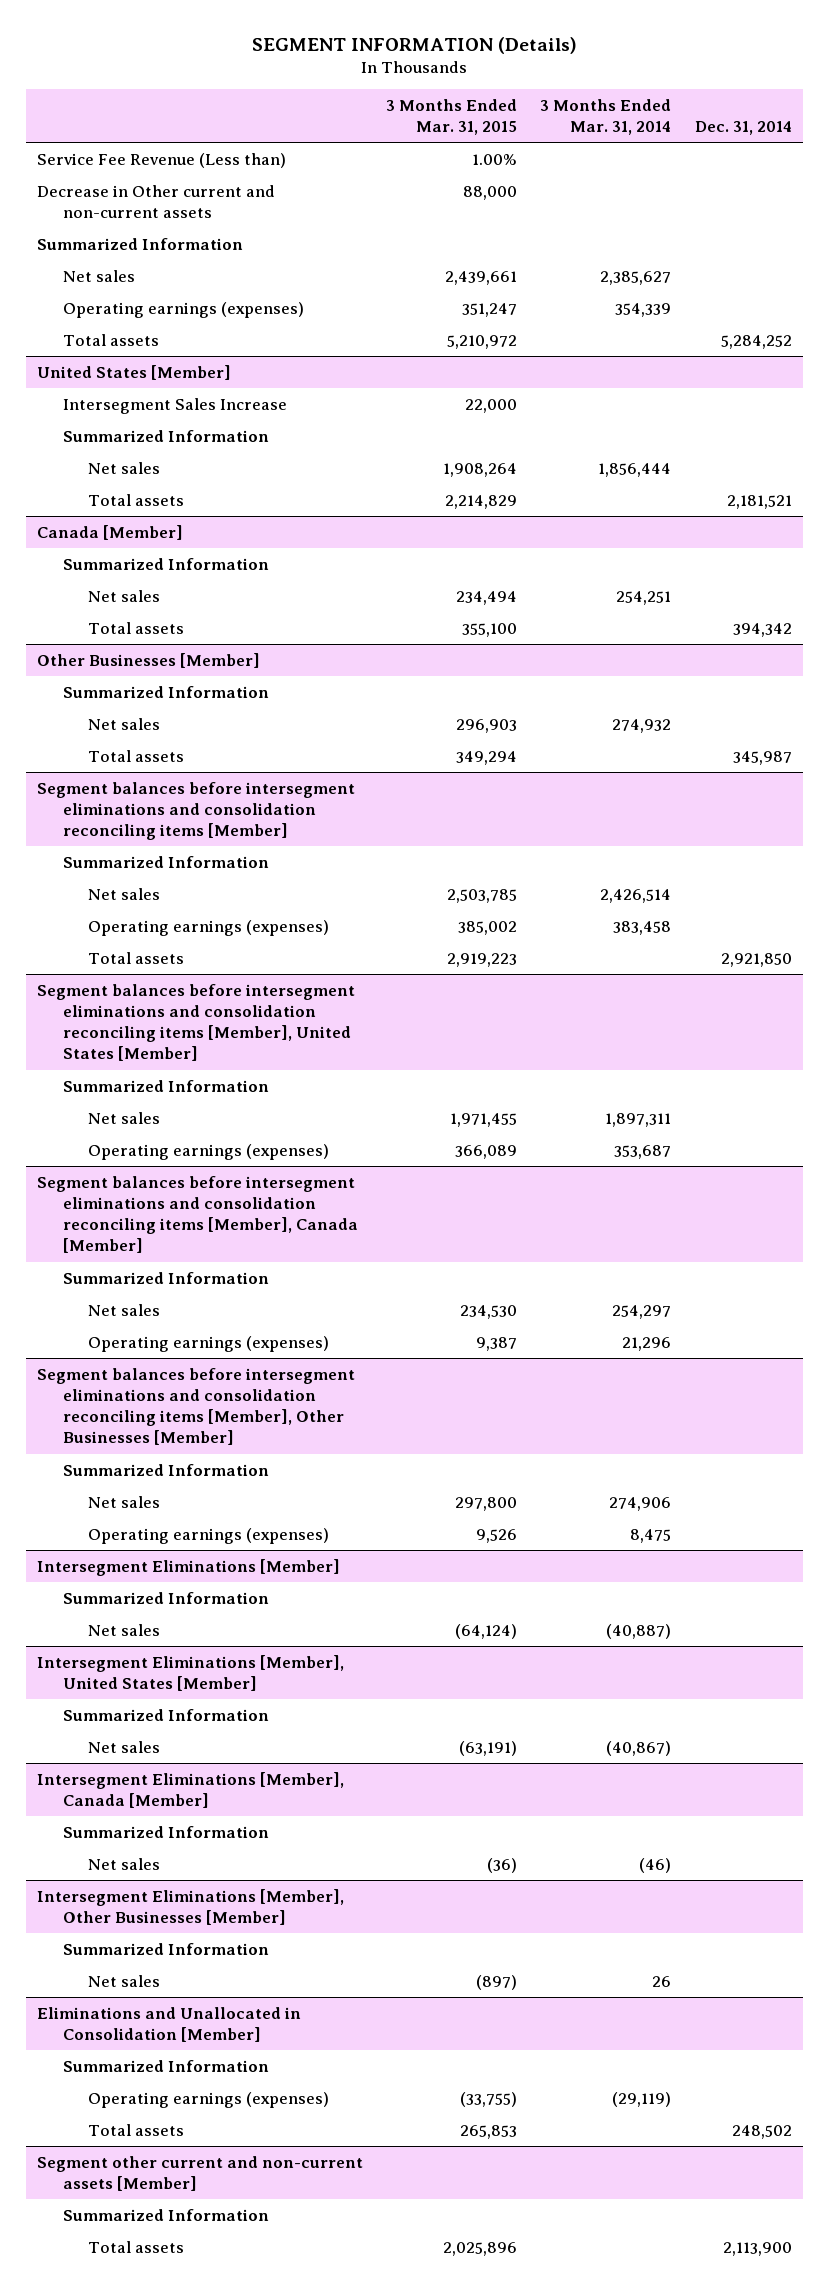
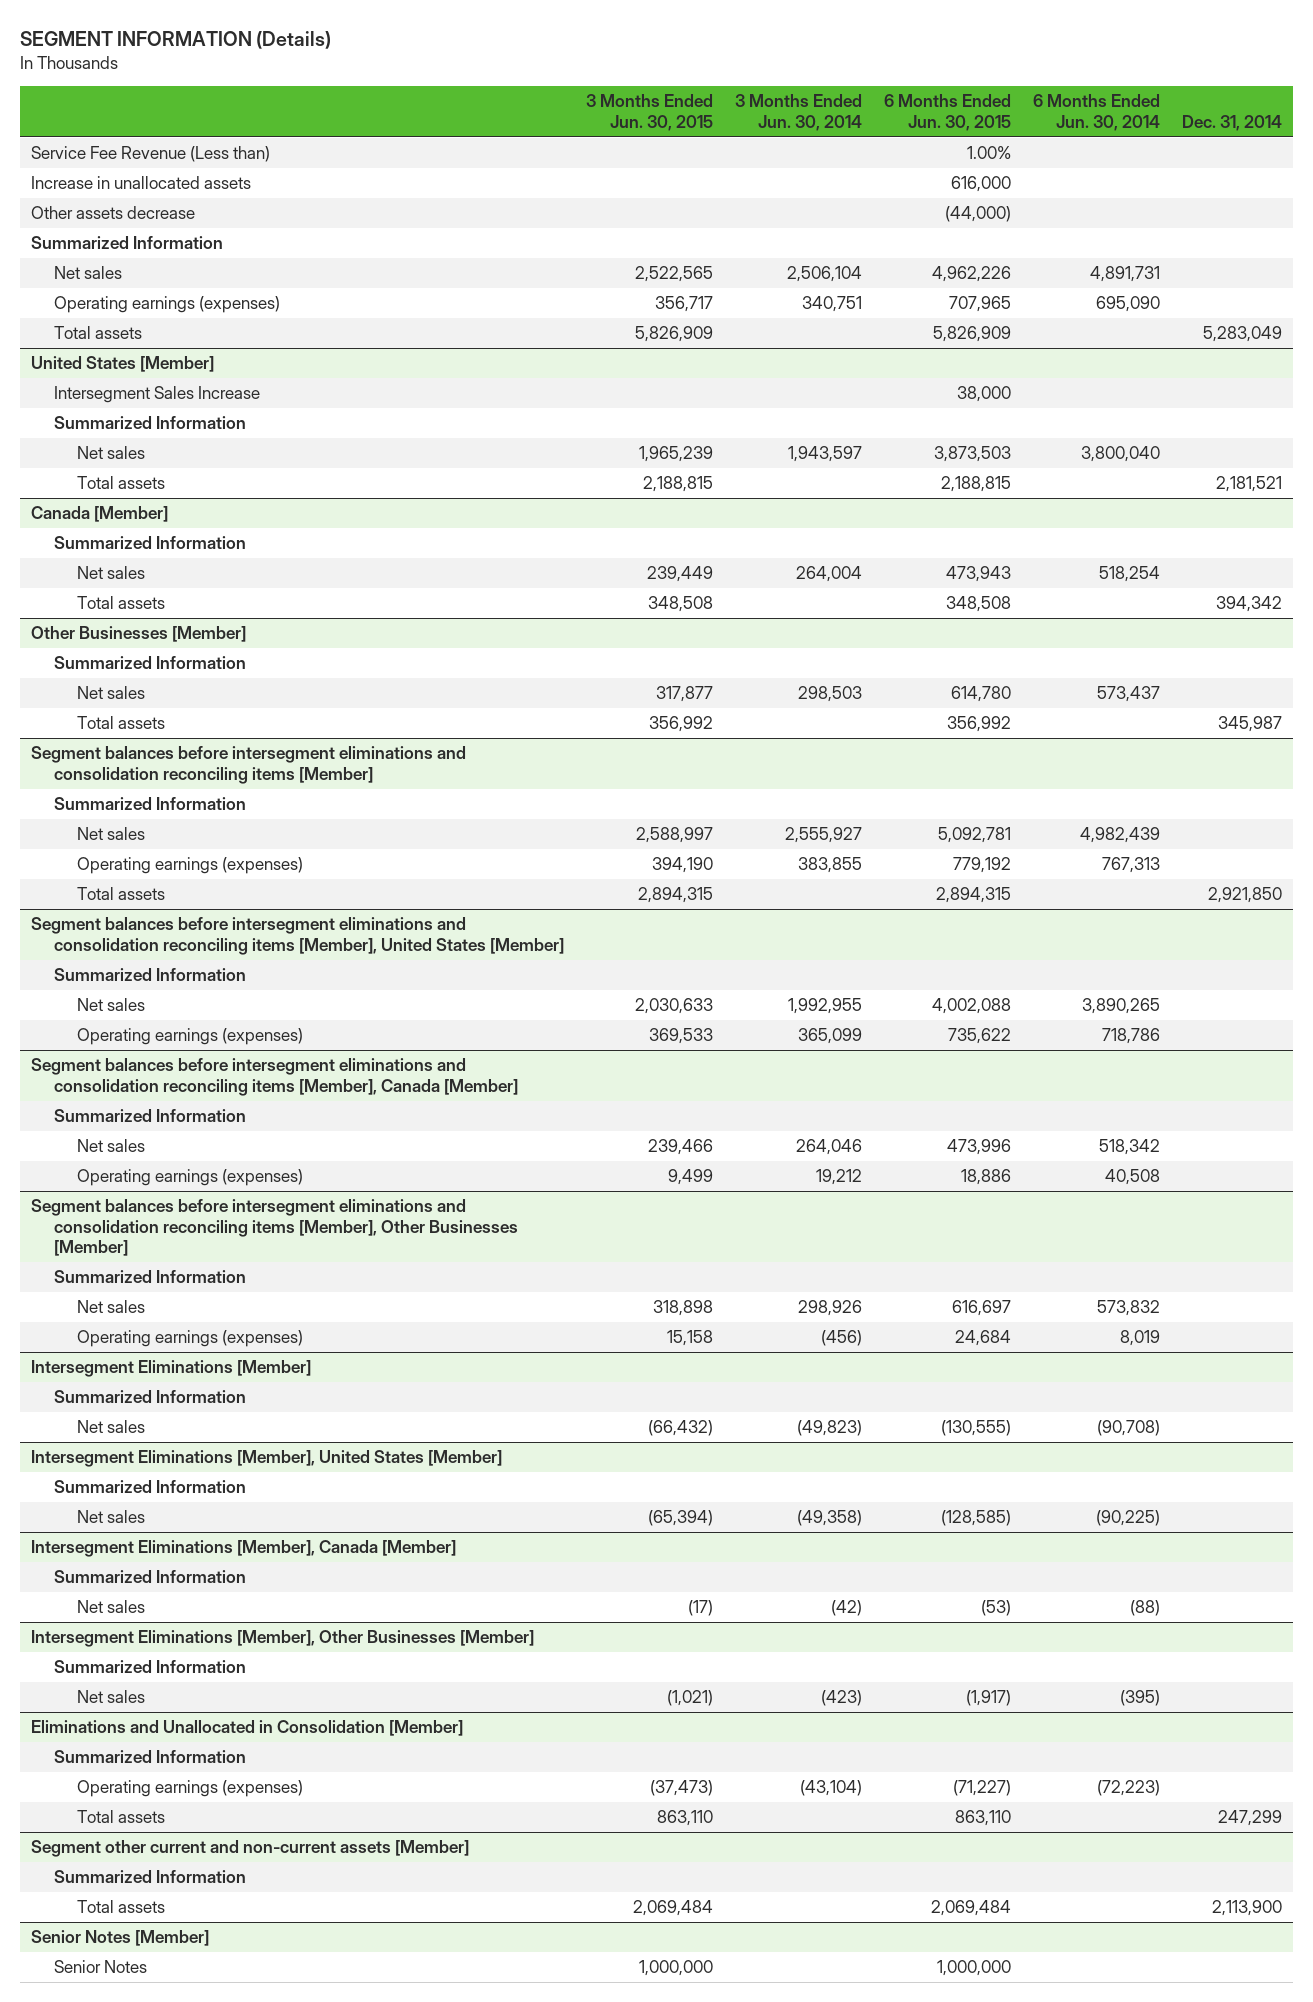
[386,98,518,136] 3 Months Ended Mar. 31, 2015 -> none
[540,98,672,136] 3 Months Ended Mar. 31, 2014 -> none
none -> [586,94,714,131] 3 Months Ended Jun. 30, 2015
none -> [734,94,862,131] 3 Months Ended Jun. 30, 2014
none -> [883,94,1011,131] 6 Months Ended Jun. 30, 2015
none -> [1032,94,1160,131] 6 Months Ended Jun. 30, 2014
none -> [31,176,252,190] Increase in unallocated assets
[37,184,276,218] Decrease in Other current and non-current assets -> [31,206,196,220] Other assets decrease
[720,334,792,349] 5,284,252 -> [1202,326,1282,343] 5,283,049
[731,2124,792,2139] 248,502 -> [1217,1810,1282,1827] 247,299
none -> [31,1930,210,1947] Senior Notes [Member]
none -> [54,1960,148,1974] Senior Notes

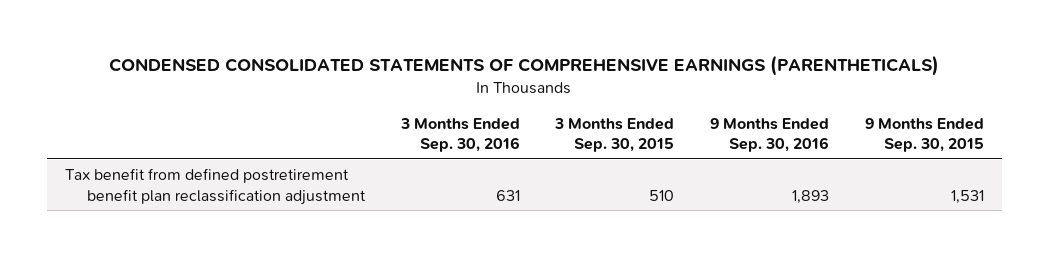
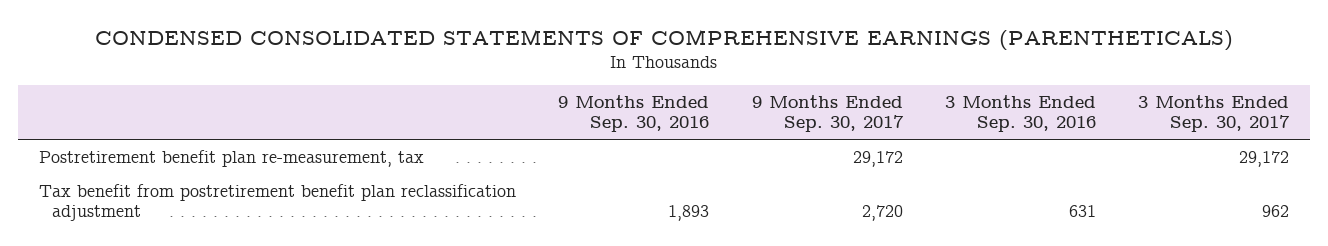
[554,117,675,153] 3 Months Ended Sep. 30, 2015 -> none
[864,117,984,153] 9 Months Ended Sep. 30, 2015 -> none
none -> [751,95,904,133] 9 Months Ended Sep. 30, 2017
none -> [1138,95,1291,133] 3 Months Ended Sep. 30, 2017
none -> [39,149,425,167] Postretirement benefit plan re-measurement, tax
[64,168,366,205] Tax benefit from defined postretirement benefit plan reclassification adjustment -> [39,183,517,222] Tax benefit from postretirement benefit plan reclassification adjustment

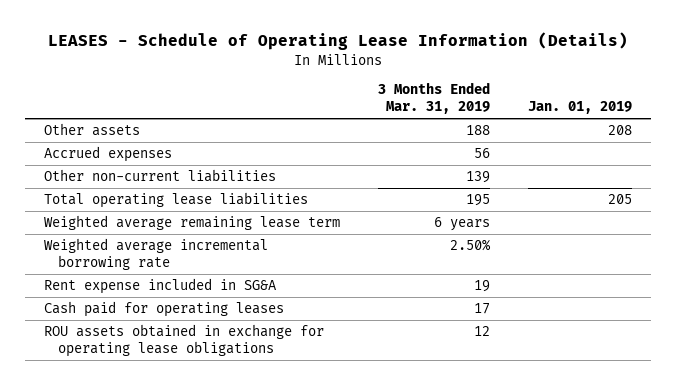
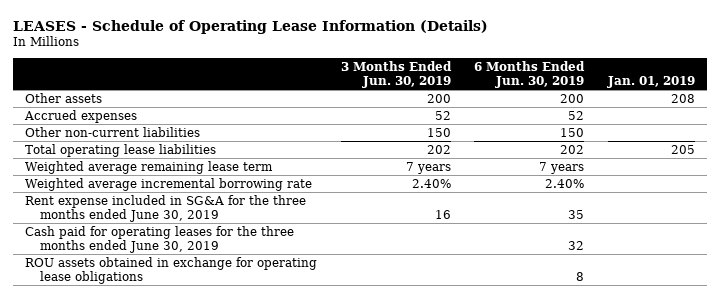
[378,82,491,115] 3 Months Ended Mar. 31, 2019 -> none
none -> [340,60,452,88] 3 Months Ended Jun. 30, 2019
none -> [474,60,586,88] 6 Months Ended Jun. 30, 2019
[44,278,278,295] Rent expense included in SG&A -> [24,194,306,222] Rent expense included in SG&A for the three months ended June 30, 2019
[44,301,285,318] Cash paid for operating leases -> [24,225,294,253] Cash paid for operating leases for the three months ended June 30, 2019

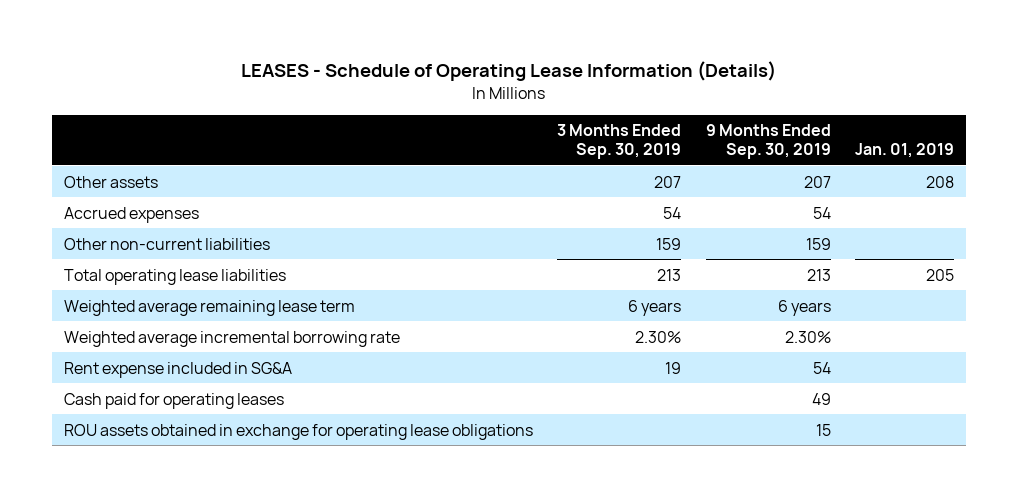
[340,60,452,88] 3 Months Ended Jun. 30, 2019 -> none
[474,60,586,88] 6 Months Ended Jun. 30, 2019 -> none
none -> [557,124,682,160] 3 Months Ended Sep. 30, 2019
none -> [705,124,831,160] 9 Months Ended Sep. 30, 2019
[24,194,306,222] Rent expense included in SG&A for the three months ended June 30, 2019 -> [64,361,293,378] Rent expense included in SG&A
[24,225,294,253] Cash paid for operating leases for the three months ended June 30, 2019 -> [64,392,285,409] Cash paid for operating leases

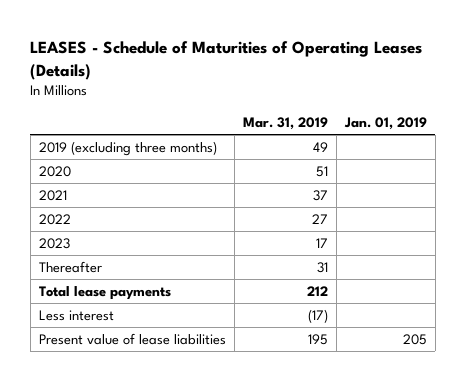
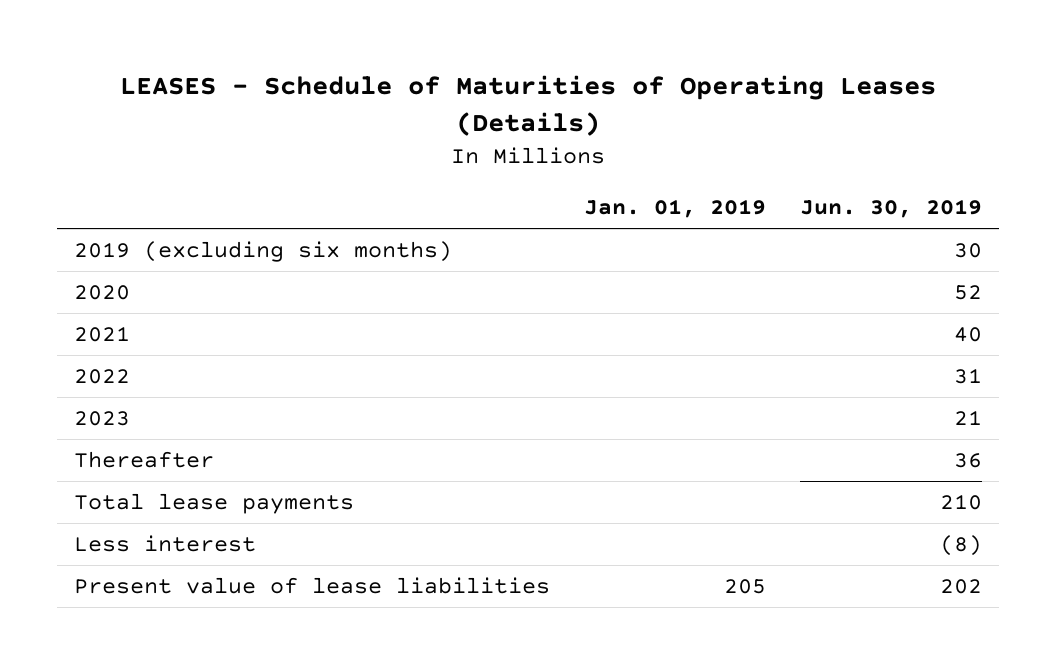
[242,117,328,131] Mar. 31, 2019 -> none
none -> [800,199,983,219] Jun. 30, 2019
[38,140,217,156] 2019 (excluding three months) -> [74,240,453,262] 2019 (excluding six months)

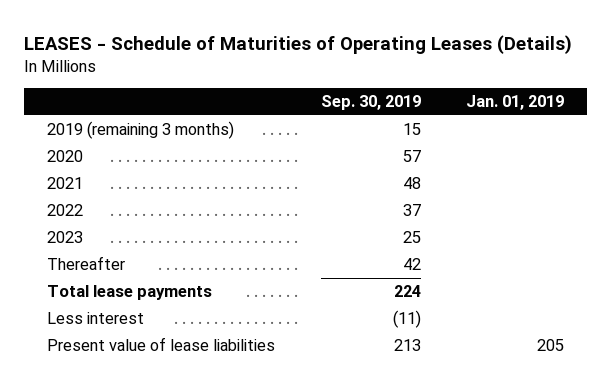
[800,199,983,219] Jun. 30, 2019 -> none
none -> [320,95,421,111] Sep. 30, 2019
[74,240,453,262] 2019 (excluding six months) -> [47,121,235,140] 2019 (remaining 3 months)

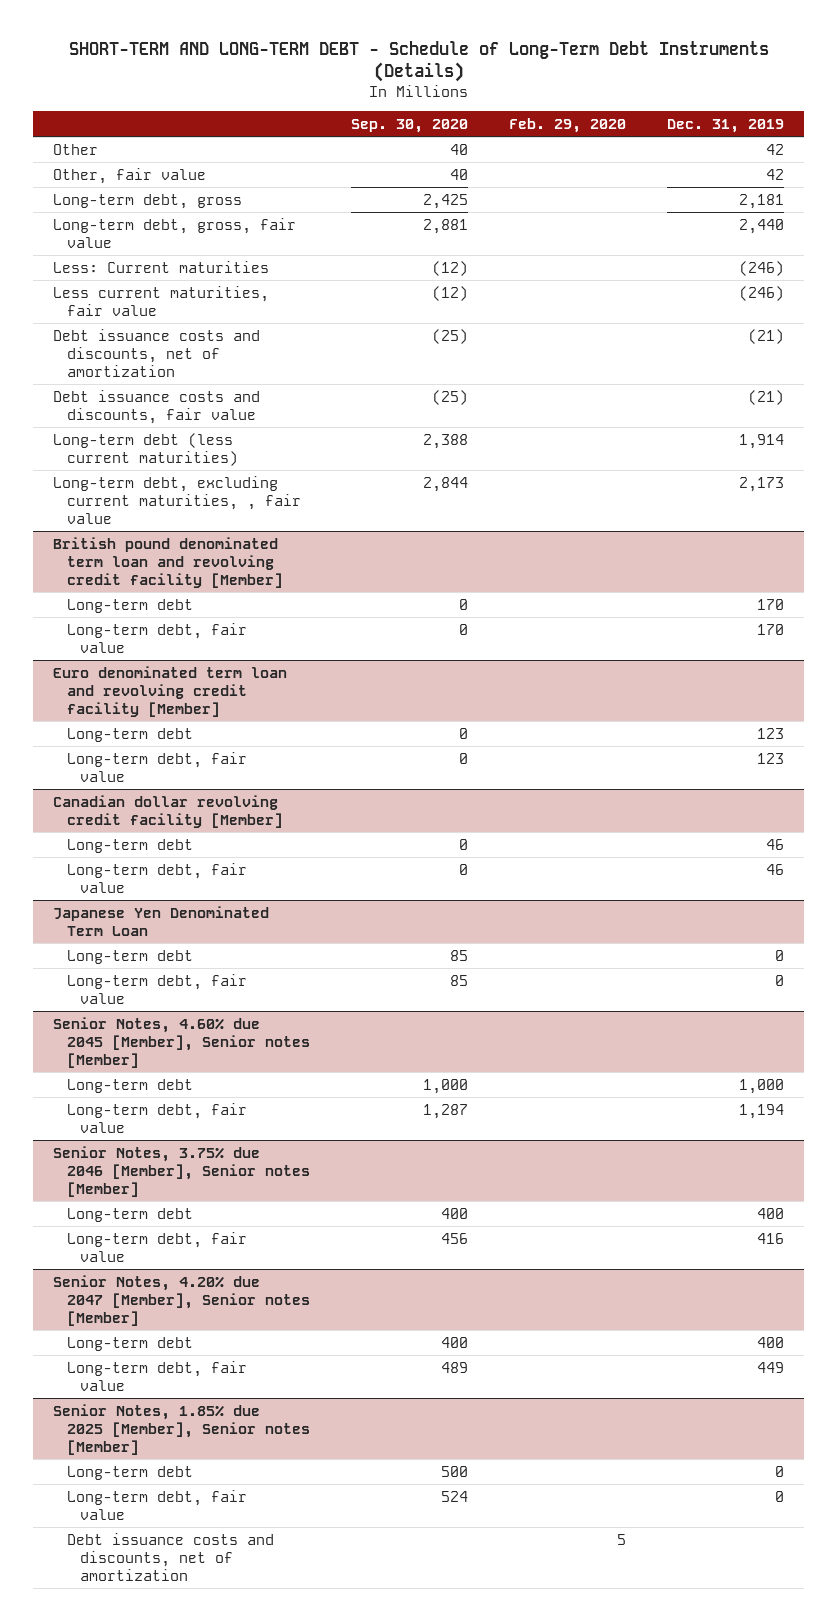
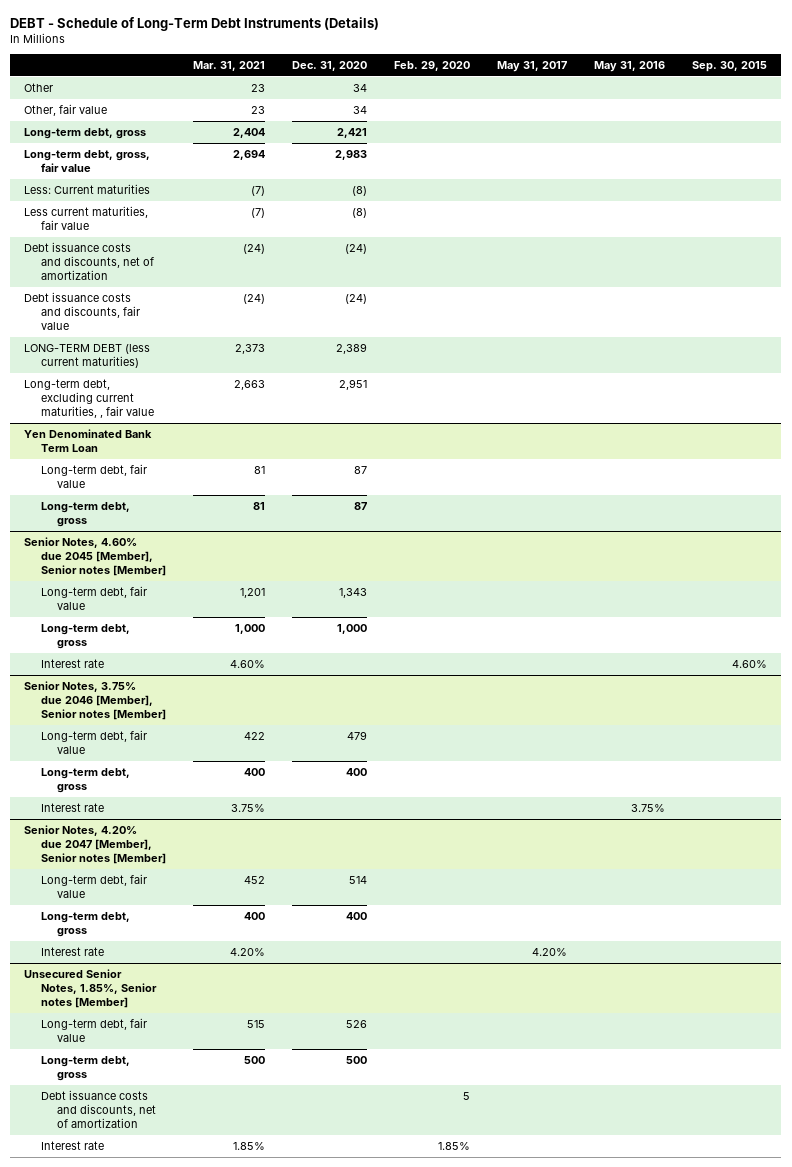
[68,41,769,83] SHORT-TERM AND LONG-TERM DEBT - Schedule of Long-Term Debt Instruments (Details) -> [10,16,380,31] DEBT - Schedule of Long-Term Debt Instruments (Details)
[350,118,468,133] Sep. 30, 2020 -> none
[666,118,784,133] Dec. 31, 2019 -> none
none -> [192,60,265,71] Mar. 31, 2021
none -> [291,60,367,71] Dec. 31, 2020
none -> [497,60,568,72] May 31, 2017
none -> [594,60,666,72] May 31, 2016
none -> [692,60,768,72] Sep. 30, 2015
[53,432,238,466] Long-term debt (less current maturities) -> [24,344,151,369] LONG-TERM DEBT (less current maturities)
[53,536,283,588] British pound denominated term loan and revolving credit facility [Member] -> none
[66,598,193,613] Long-term debt -> none
[66,622,247,653] Long-term debt, fair value -> none
[53,665,288,717] Euro denominated term loan and revolving credit facility [Member] -> none
[66,727,193,742] Long-term debt -> none
[66,751,247,782] Long-term debt, fair value -> none
[53,794,283,828] Canadian dollar revolving credit facility [Member] -> none
[66,838,193,853] Long-term debt -> none
[66,862,247,893] Long-term debt, fair value -> none
[53,905,270,936] Japanese Yen Denominated Term Loan -> none
[66,949,193,964] Long-term debt -> none
[66,973,247,1004] Long-term debt, fair value -> none
none -> [24,429,153,453] Yen Denominated Bank Term Loan
none -> [40,464,147,489] Long-term debt, fair value
none -> [40,502,130,528] Long-term debt, gross
[66,1078,193,1093] Long-term debt -> none
none -> [40,624,130,650] Long-term debt, gross
none -> [40,659,104,669] Interest rate
[66,1207,193,1222] Long-term debt -> none
none -> [40,768,130,794] Long-term debt, gross
none -> [40,803,104,813] Interest rate
[66,1336,193,1351] Long-term debt -> none
[66,1465,193,1480] Long-term debt -> none
none -> [40,912,130,938] Long-term debt, gross
none -> [40,947,104,957] Interest rate
[53,1403,310,1455] Senior Notes, 1.85% due 2025 [Member], Senior notes [Member] -> [24,969,157,1009] Unsecured Senior Notes, 1.85%, Senior notes [Member]
none -> [40,1056,130,1082] Long-term debt, gross
none -> [40,1141,104,1151] Interest rate

